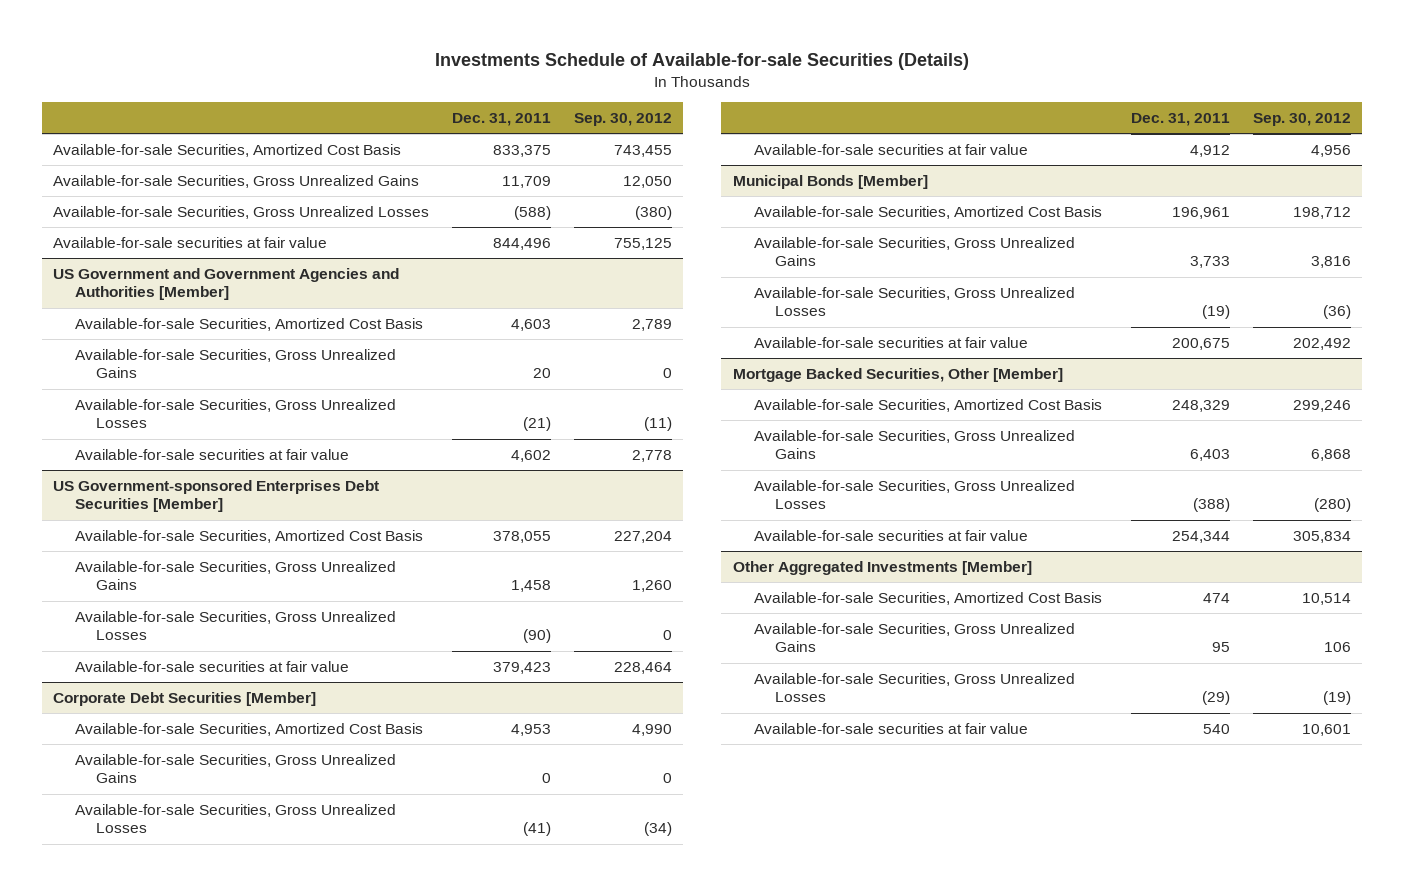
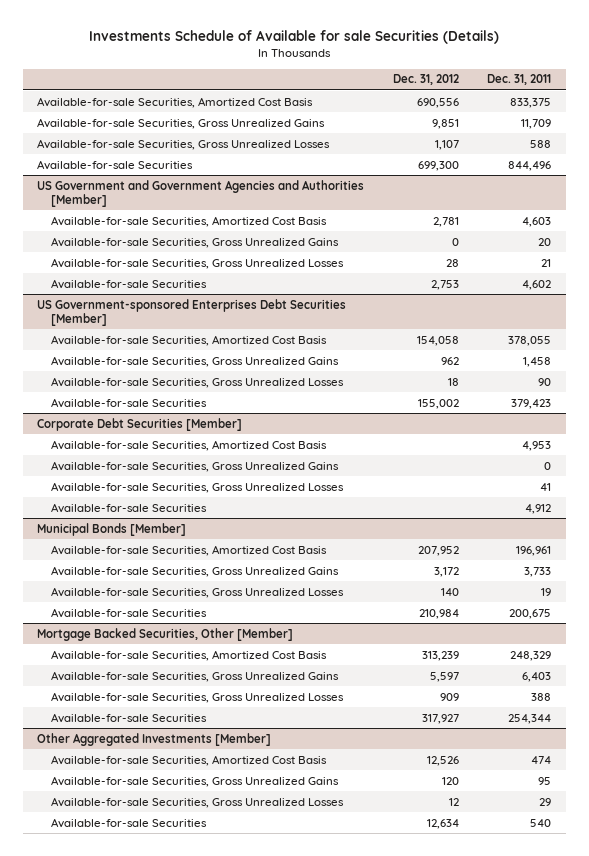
[435,52,970,70] Investments Schedule of Available-for-sale Securities (Details) -> [89,30,500,45] Investments Schedule of Available for sale Securities (Details)
[573,113,672,127] Sep. 30, 2012 -> none
none -> [392,74,459,86] Dec. 31, 2012
[513,205,551,220] (588) -> [530,139,552,148] 588
[53,236,328,248] Available-for-sale securities at fair value -> [37,159,194,170] Available-for-sale Securities
[522,417,551,432] (21) -> [541,258,552,267] 21
[74,448,349,460] Available-for-sale securities at fair value -> [50,278,207,289] Available-for-sale Securities
[522,629,551,644] (90) -> [538,377,552,386] 90
[74,660,349,672] Available-for-sale securities at fair value -> [50,397,207,408] Available-for-sale Securities
[522,822,551,837] (41) -> [540,482,552,491] 41
[754,143,1029,155] Available-for-sale securities at fair value -> [50,502,207,513] Available-for-sale Securities
[1202,305,1231,320] (19) -> [541,587,552,596] 19
[754,336,1029,348] Available-for-sale securities at fair value -> [50,607,207,618] Available-for-sale Securities
[1193,498,1231,513] (388) -> [531,692,552,701] 388
[754,529,1029,541] Available-for-sale securities at fair value -> [50,712,207,723] Available-for-sale Securities
[1202,691,1231,706] (29) -> [539,797,552,806] 29
[754,722,1029,734] Available-for-sale securities at fair value -> [50,817,207,828] Available-for-sale Securities

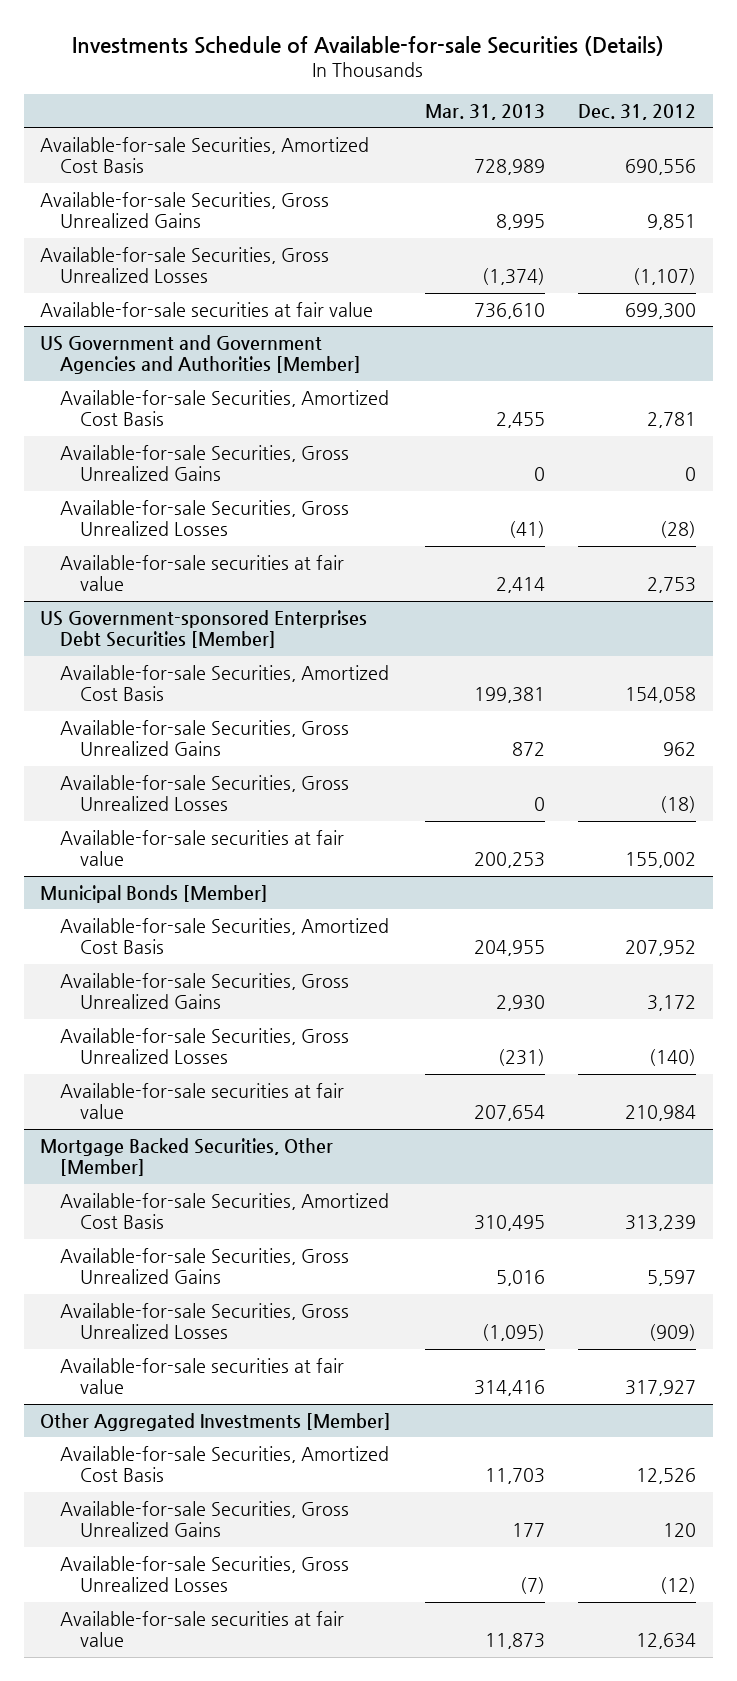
[89,30,500,45] Investments Schedule of Available for sale Securities (Details) -> [72,35,665,56] Investments Schedule of Available-for-sale Securities (Details)
[487,74,552,86] Dec. 31, 2011 -> none
none -> [424,104,545,121] Mar. 31, 2013
[434,139,459,150] 1,107 -> [633,268,697,286] (1,107)
[37,159,194,170] Available-for-sale Securities -> [40,301,374,317] Available-for-sale securities at fair value
[445,258,459,267] 28 -> [660,521,697,539] (28)
[50,278,207,289] Available-for-sale Securities -> [59,554,344,592] Available-for-sale securities at fair value
[37,417,243,431] Corporate Debt Securities [Member] -> none
[50,439,327,451] Available-for-sale Securities, Amortized Cost Basis -> none
[50,460,339,472] Available-for-sale Securities, Gross Unrealized Gains -> none
[50,481,344,493] Available-for-sale Securities, Gross Unrealized Losses -> none
[50,502,207,513] Available-for-sale Securities -> none
[447,377,459,386] 18 -> [660,796,697,814] (18)
[50,397,207,408] Available-for-sale Securities -> [59,829,344,867] Available-for-sale securities at fair value
[440,587,459,596] 140 -> [649,1049,697,1067] (140)
[50,607,207,618] Available-for-sale Securities -> [59,1082,344,1120] Available-for-sale securities at fair value
[439,692,459,701] 909 -> [649,1324,697,1342] (909)
[50,712,207,723] Available-for-sale Securities -> [59,1357,344,1395] Available-for-sale securities at fair value
[448,797,459,806] 12 -> [660,1577,697,1595] (12)
[50,817,207,828] Available-for-sale Securities -> [59,1610,344,1648] Available-for-sale securities at fair value

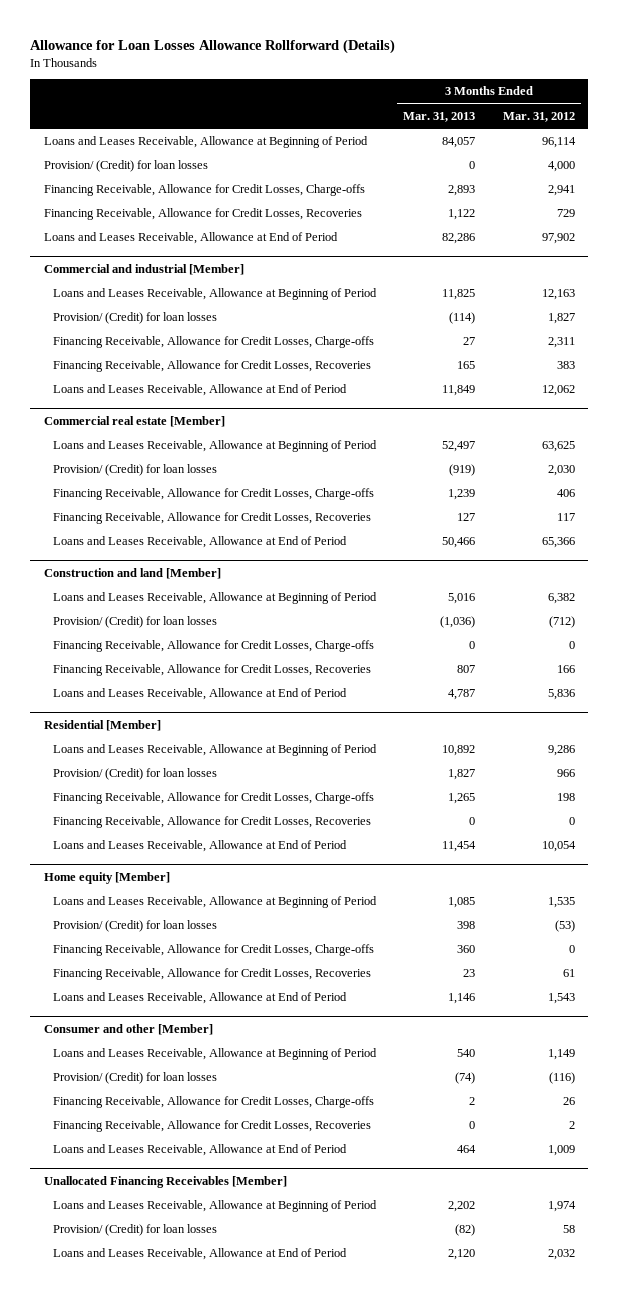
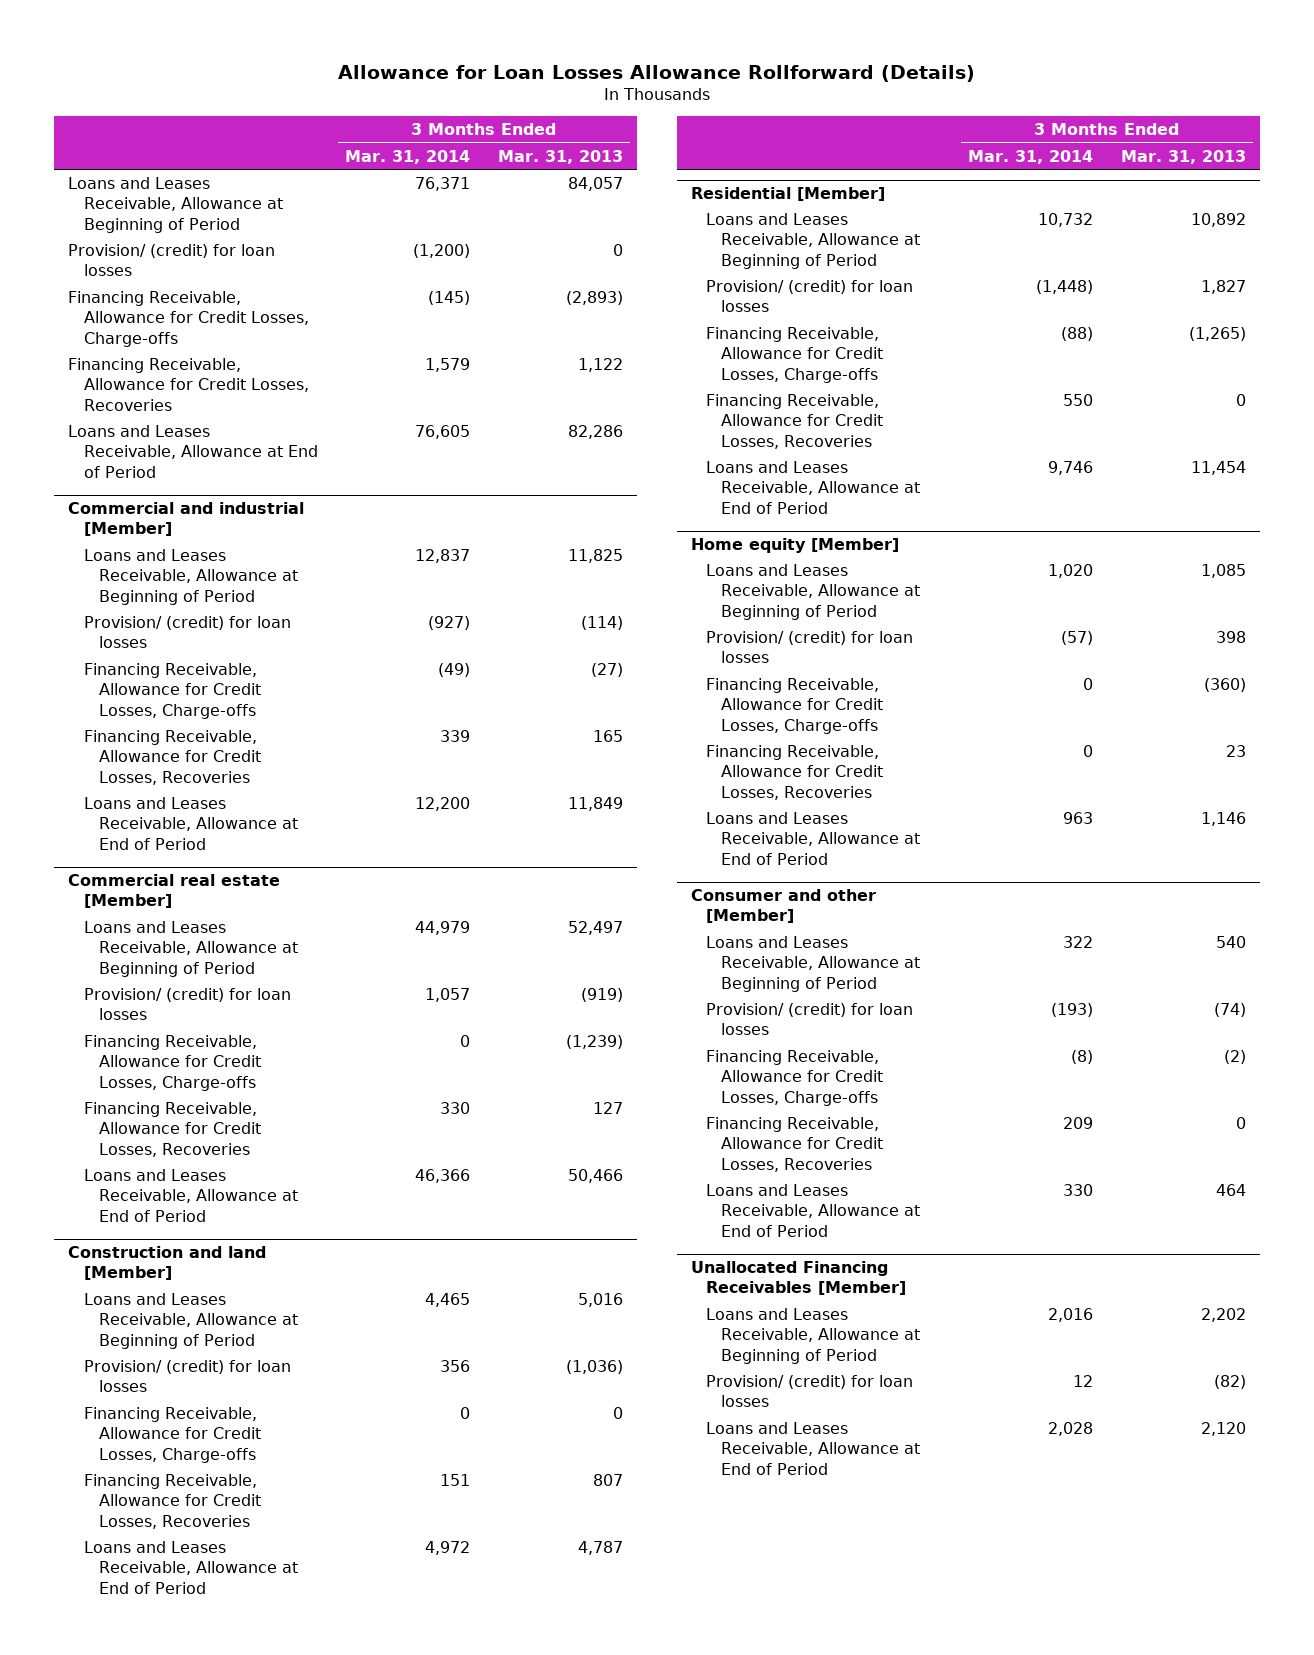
[502,111,575,122] Mar. 31, 2012 -> none
none -> [345,149,471,164] Mar. 31, 2014
[43,160,208,173] Provision/ (Credit) for loan losses -> [68,243,276,277] Provision/ (credit) for loan losses
[448,185,476,197] 2,893 -> [566,290,624,305] (2,893)
[53,312,218,325] Provision/ (Credit) for loan losses -> [83,615,291,649] Provision/ (credit) for loan losses
[463,337,476,346] 27 -> [591,662,624,677] (27)
[53,464,218,477] Provision/ (Credit) for loan losses -> [83,987,291,1021] Provision/ (credit) for loan losses
[448,489,476,501] 1,239 -> [566,1034,624,1049] (1,239)
[53,616,218,629] Provision/ (Credit) for loan losses -> [83,1359,291,1393] Provision/ (credit) for loan losses
[53,768,218,781] Provision/ (Credit) for loan losses -> [706,279,914,313] Provision/ (credit) for loan losses
[448,793,476,805] 1,265 -> [1188,326,1246,341] (1,265)
[53,920,218,933] Provision/ (Credit) for loan losses -> [706,630,914,664] Provision/ (credit) for loan losses
[457,945,476,954] 360 -> [1203,677,1246,692] (360)
[53,1072,218,1085] Provision/ (Credit) for loan losses -> [706,1002,914,1036] Provision/ (credit) for loan losses
[469,1097,476,1106] 2 -> [1223,1049,1246,1064] (2)
[53,1224,218,1237] Provision/ (Credit) for loan losses -> [706,1374,914,1408] Provision/ (credit) for loan losses

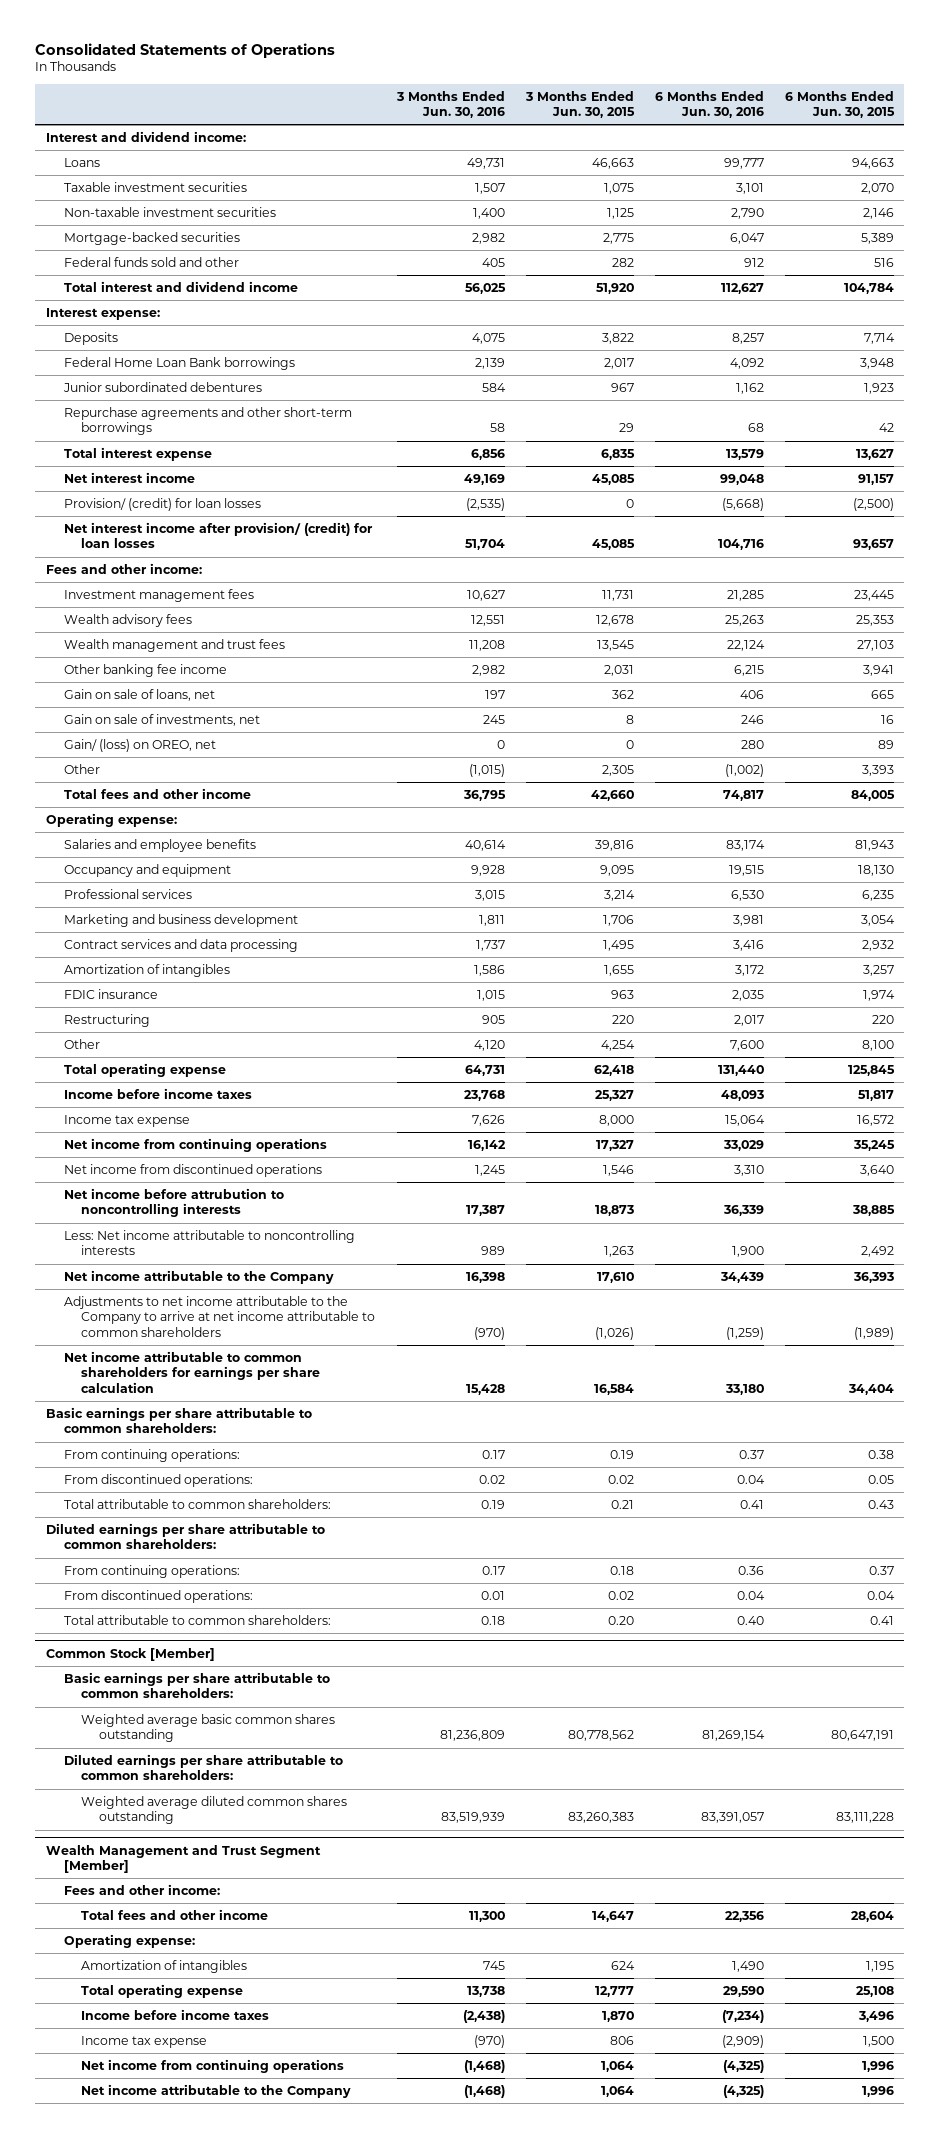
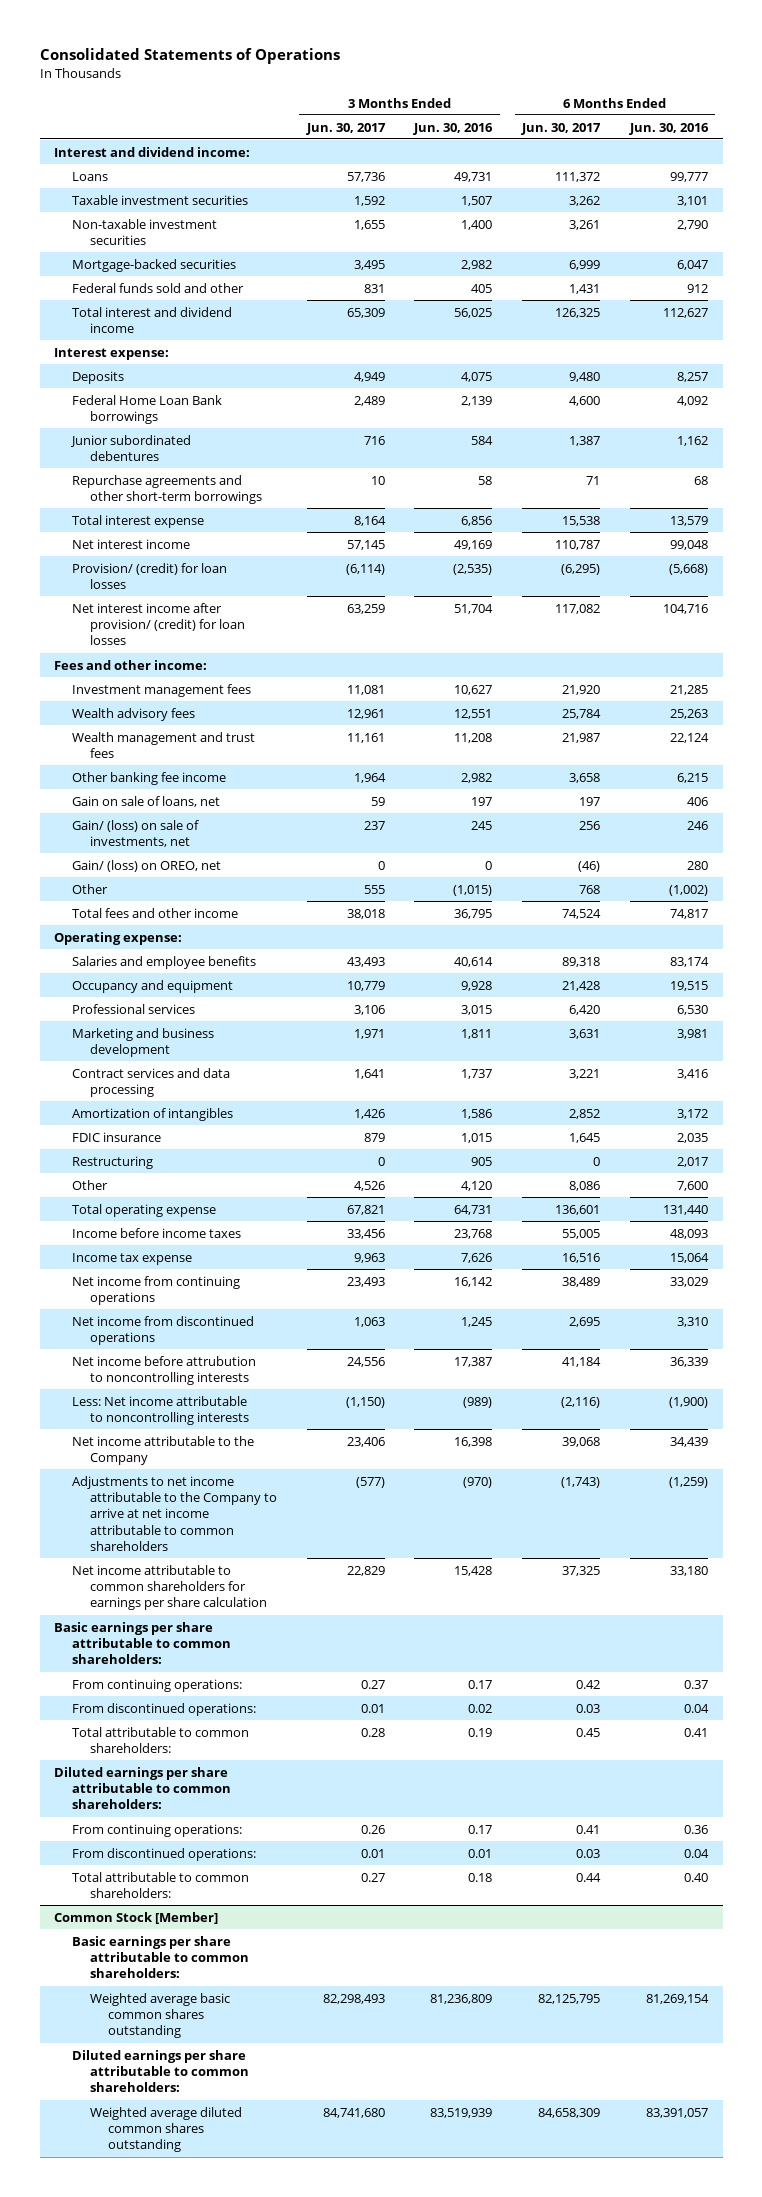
[524,90,635,119] 3 Months Ended Jun. 30, 2015 -> none
[784,90,895,119] 6 Months Ended Jun. 30, 2015 -> none
none -> [305,122,386,135] Jun. 30, 2017
none -> [521,122,602,135] Jun. 30, 2017
[63,713,260,726] Gain on sale of investments, net -> [72,819,200,847] Gain/ (loss) on sale of investments, net
[480,1246,505,1256] 989 -> [463,1396,493,1408] (989)
[731,1246,764,1258] 1,900 -> [668,1396,708,1408] (1,900)
[45,1844,321,1874] Wealth Management and Trust Segment [Member] -> none
[63,1883,220,1895] Fees and other income: -> none
[81,1908,269,1920] Total fees and other income -> none
[63,1933,195,1948] Operating expense: -> none
[81,1959,248,1973] Amortization of intangibles -> none
[81,1983,244,1998] Total operating expense -> none
[81,2008,270,2020] Income before income taxes -> none
[81,2035,208,2048] Income tax expense -> none
[81,2058,345,2073] Net income from continuing operations -> none
[81,2083,352,2098] Net income attributable to the Company -> none

